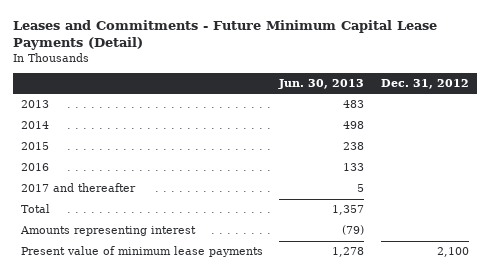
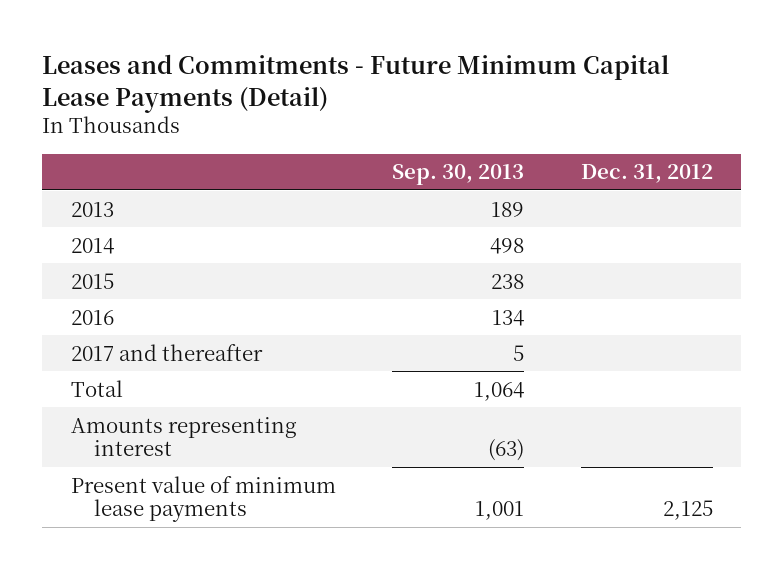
[278,79,365,90] Jun. 30, 2013 -> none
none -> [392,164,525,186] Sep. 30, 2013
[436,247,469,258] 2,100 -> [662,500,713,521] 2,125

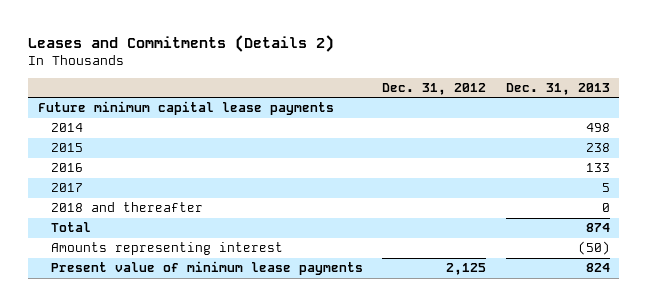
[42,53,670,113] Leases and Commitments - Future Minimum Capital Lease Payments (Detail) -> [28,35,335,53] Leases and Commitments (Details 2)
[392,164,525,186] Sep. 30, 2013 -> none
none -> [505,82,610,95] Dec. 31, 2013
[70,201,114,217] 2013 -> none
none -> [38,101,335,116] Future minimum capital lease payments
[70,343,263,361] 2017 and thereafter -> [50,183,83,193] 2017
none -> [50,202,203,213] 2018 and thereafter

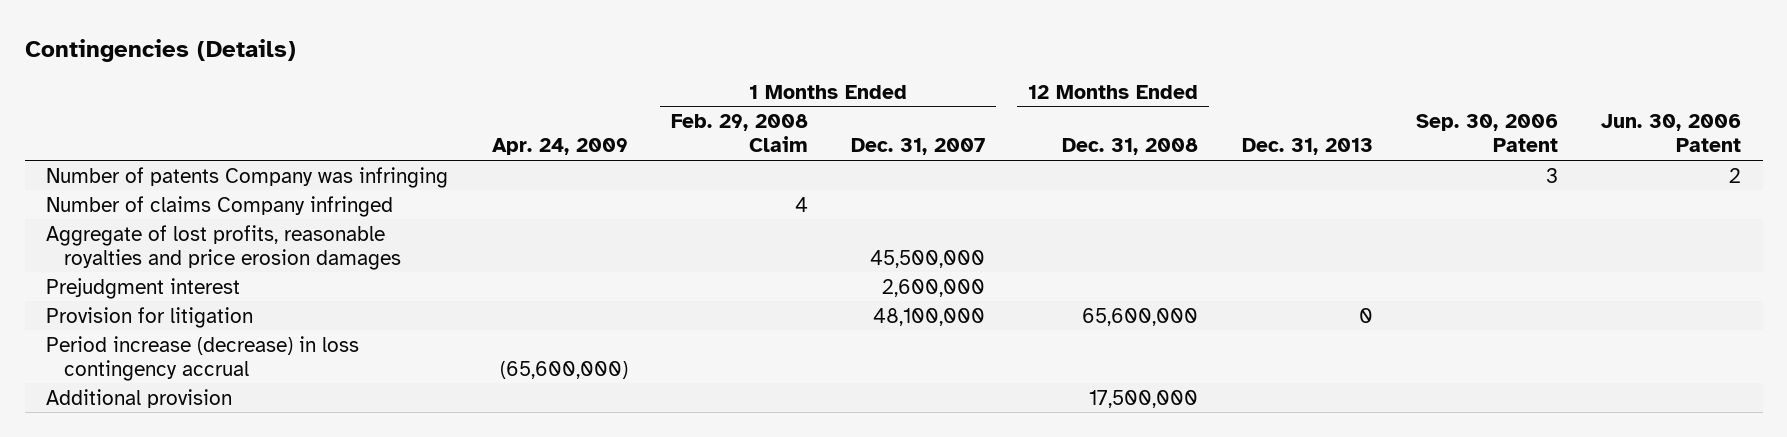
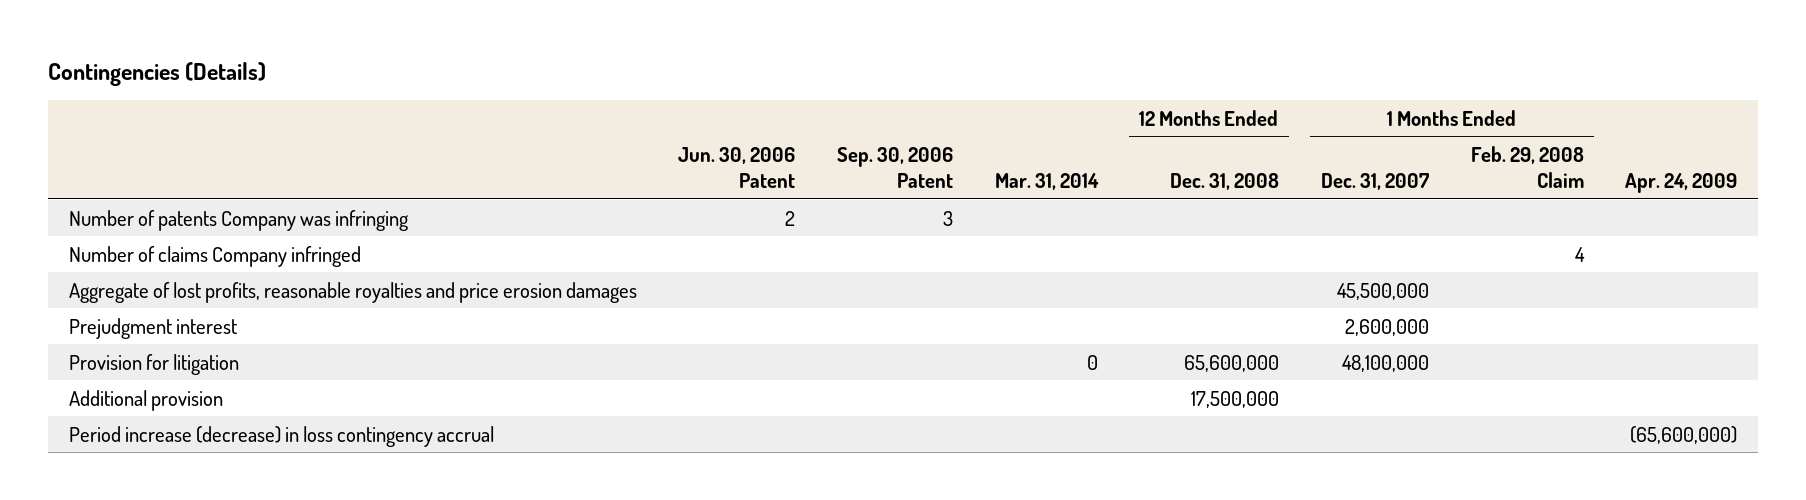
[1241,138,1373,156] Dec. 31, 2013 -> none
none -> [995,173,1100,191] Mar. 31, 2014
[46,335,360,381] Period increase (decrease) in loss contingency accrual -> [68,425,494,447] Period increase (decrease) in loss contingency accrual

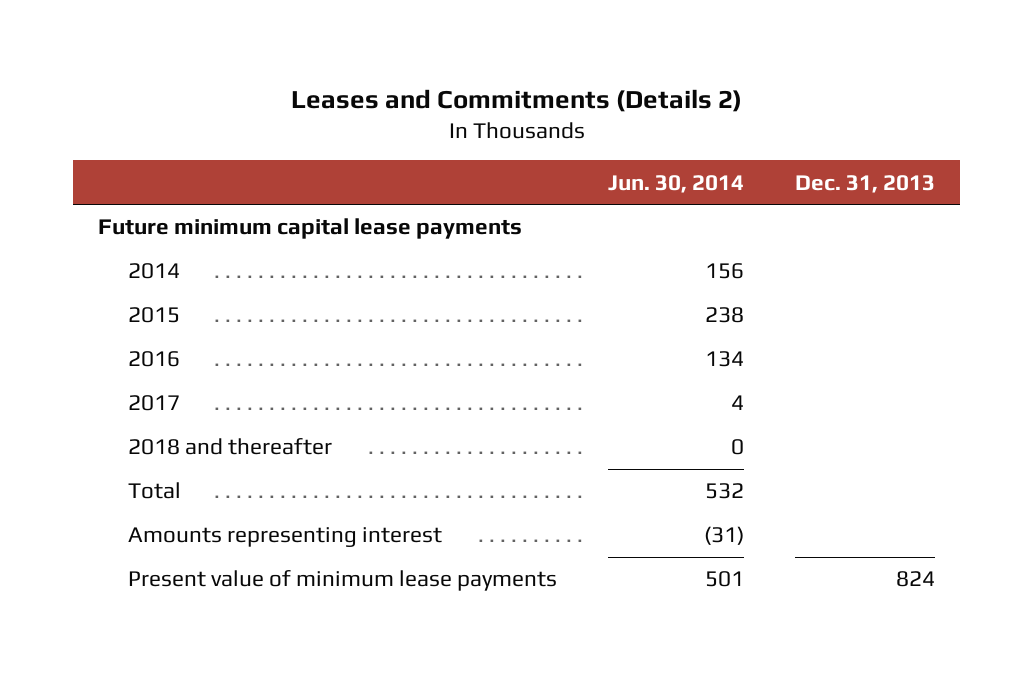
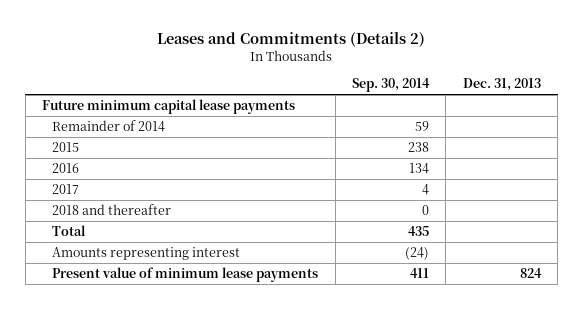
[608,174,745,193] Jun. 30, 2014 -> none
none -> [351,78,430,93] Sep. 30, 2014
[128,263,181,280] 2014 -> [52,119,166,132] Remainder of 2014

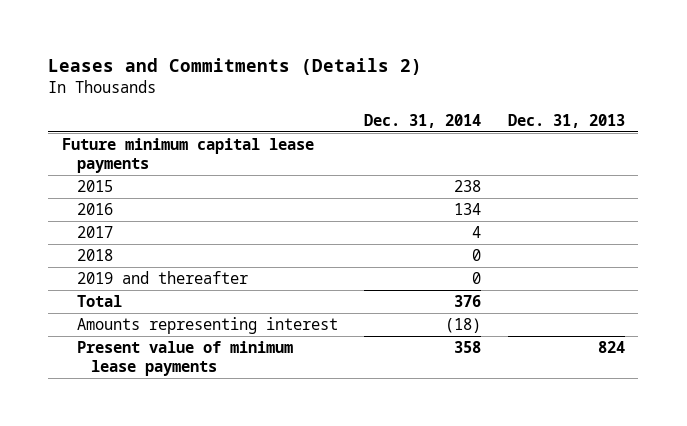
[351,78,430,93] Sep. 30, 2014 -> none
none -> [364,113,482,128] Dec. 31, 2014
[52,119,166,132] Remainder of 2014 -> none
none -> [76,249,113,262] 2018
[52,203,172,215] 2018 and thereafter -> [76,271,248,285] 2019 and thereafter

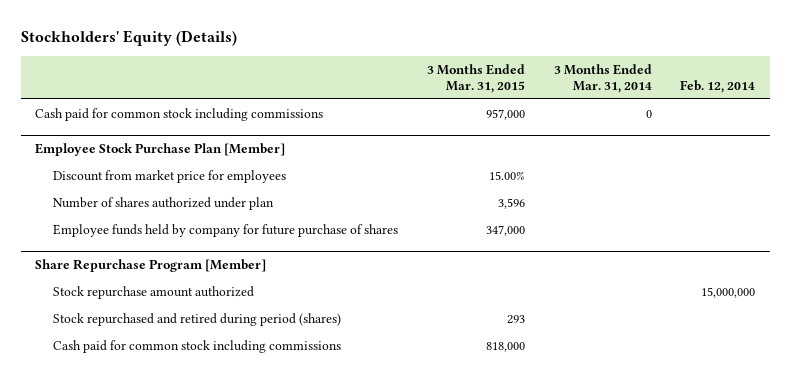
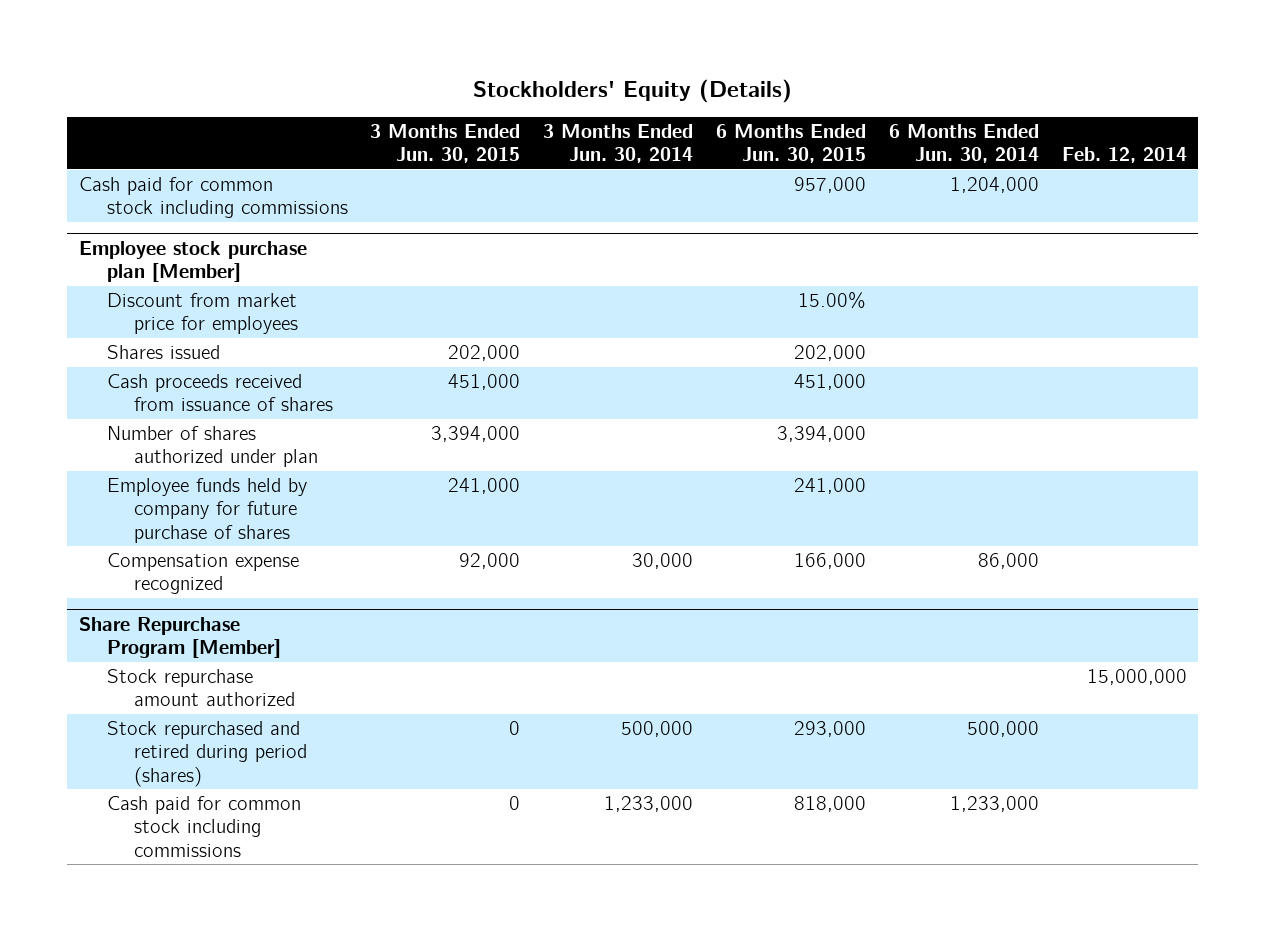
[426,63,525,93] 3 Months Ended Mar. 31, 2015 -> none
[553,63,652,93] 3 Months Ended Mar. 31, 2014 -> none
none -> [370,123,521,164] 3 Months Ended Jun. 30, 2015
none -> [543,123,694,164] 3 Months Ended Jun. 30, 2014
none -> [716,123,867,164] 6 Months Ended Jun. 30, 2015
none -> [889,123,1040,164] 6 Months Ended Jun. 30, 2014
[35,142,286,156] Employee Stock Purchase Plan [Member] -> [78,240,307,283] Employee stock purchase plan [Member]
none -> [106,345,220,360] Shares issued
none -> [106,374,334,412] Cash proceeds received from issuance of shares
none -> [106,553,299,595] Compensation expense recognized

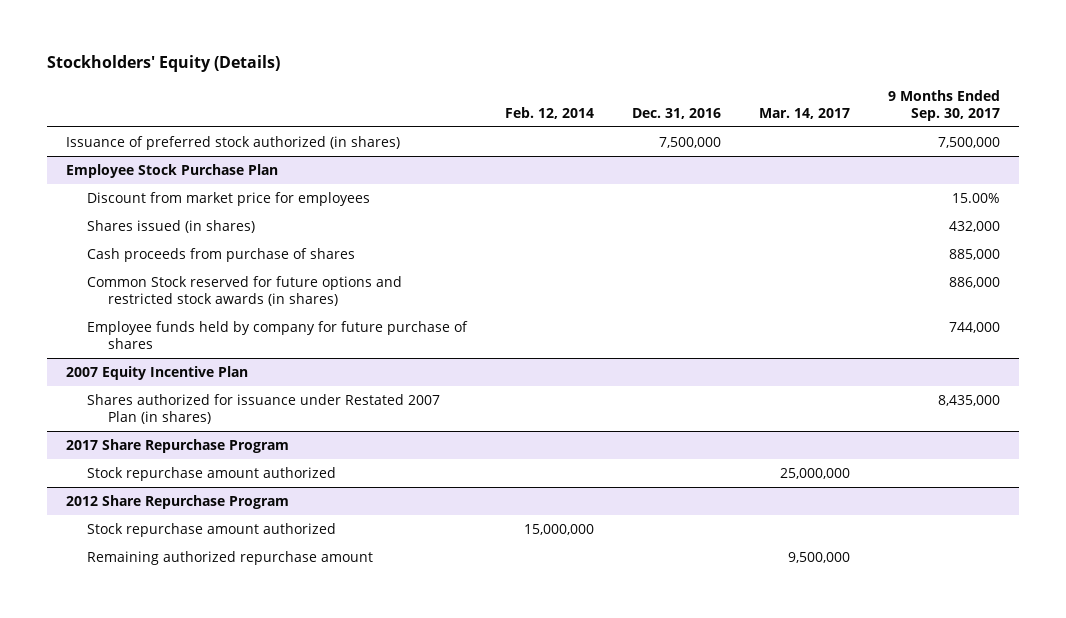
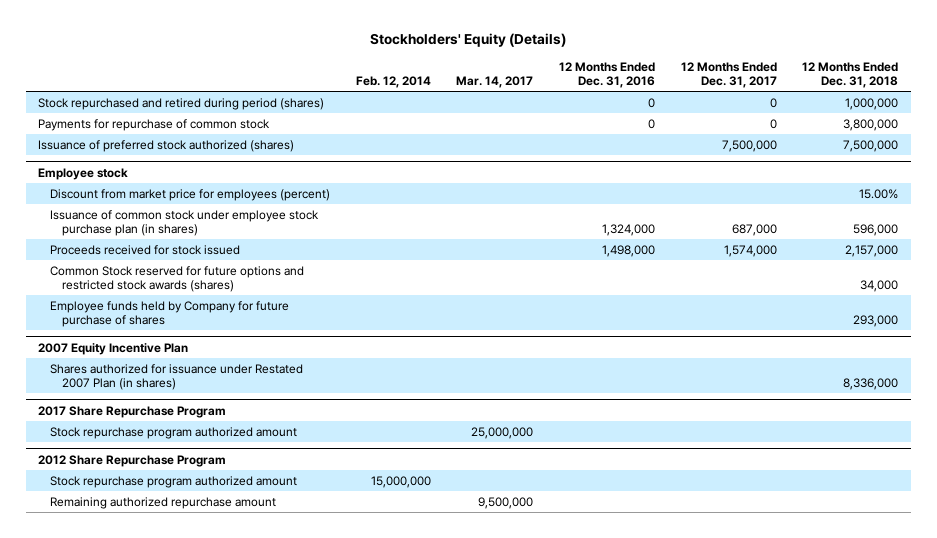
[631,107,721,119] Dec. 31, 2016 -> none
[887,89,1000,121] 9 Months Ended Sep. 30, 2017 -> none
none -> [559,62,656,89] 12 Months Ended Dec. 31, 2016
none -> [680,62,777,89] 12 Months Ended Dec. 31, 2017
none -> [802,62,899,89] 12 Months Ended Dec. 31, 2018
[86,247,355,262] Cash proceeds from purchase of shares -> none
none -> [38,97,325,110] Stock repurchased and retired during period (shares)
none -> [38,118,271,131] Payments for repurchase of common stock
[65,135,400,150] Issuance of preferred stock authorized (in shares) -> [38,139,295,152] Issuance of preferred stock authorized (shares)
[65,163,278,178] Employee Stock Purchase Plan -> [38,167,129,180] Employee stock
[86,191,370,206] Discount from market price for employees -> [50,188,331,201] Discount from market price for employees (percent)
[86,219,255,233] Shares issued (in shares) -> [50,209,320,236] Issuance of common stock under employee stock purchase plan (in shares)
none -> [50,244,241,255] Proceeds received for stock issued
[86,275,402,306] Common Stock reserved for future options and restricted stock awards (in shares) -> [50,265,305,292] Common Stock reserved for future options and restricted stock awards (shares)
[86,320,468,349] Employee funds held by company for future purchase of shares -> [50,300,290,327] Employee funds held by Company for future purchase of shares
[86,466,336,481] Stock repurchase amount authorized -> [50,426,298,439] Stock repurchase program authorized amount
[86,522,336,537] Stock repurchase amount authorized -> [50,475,298,488] Stock repurchase program authorized amount

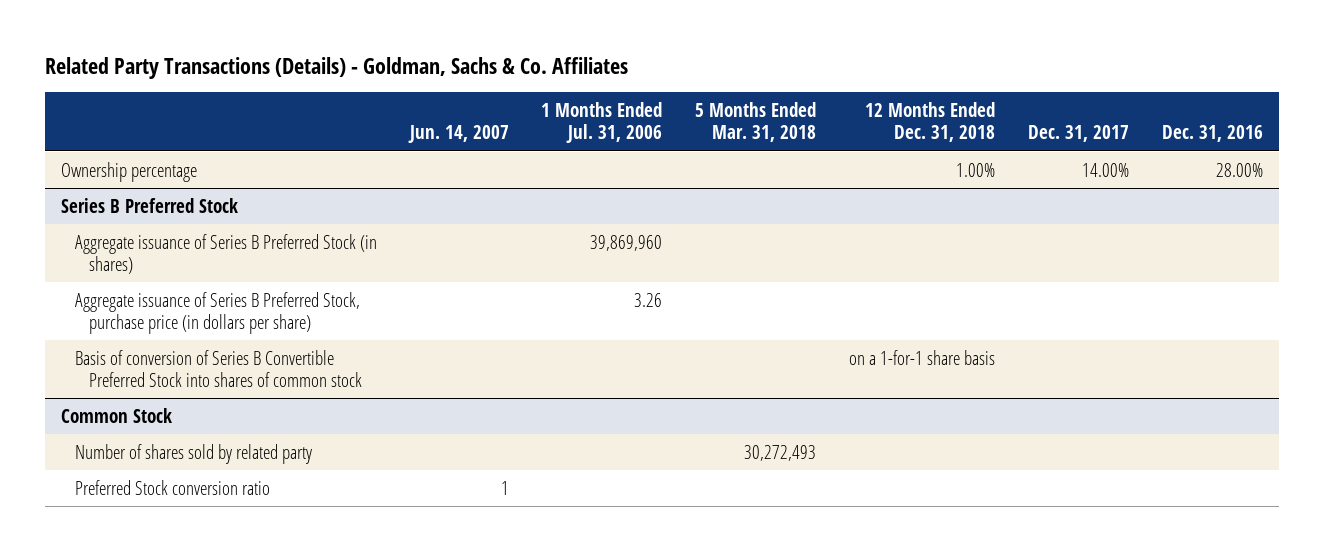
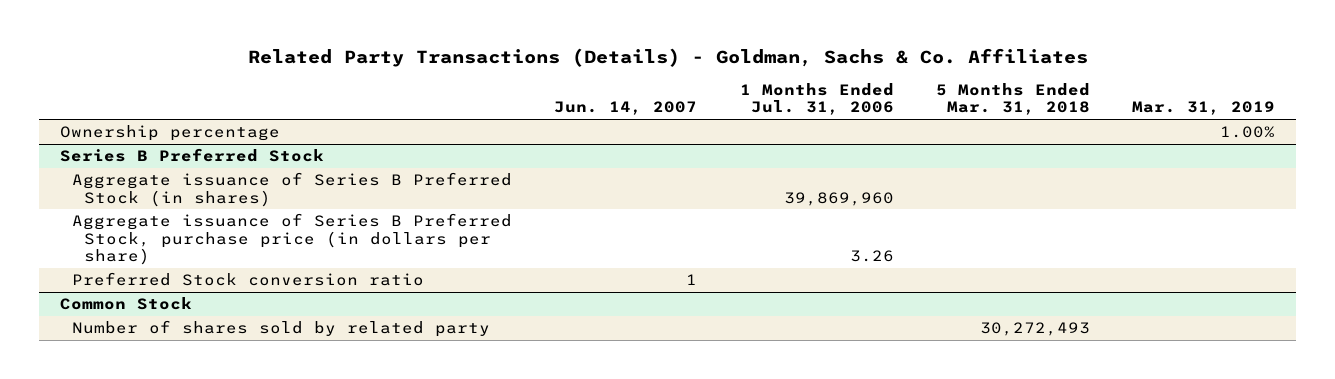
[865,102,996,143] 12 Months Ended Dec. 31, 2018 -> none
[1027,125,1129,143] Dec. 31, 2017 -> none
[1161,125,1263,143] Dec. 31, 2016 -> none
none -> [1131,101,1275,116] Mar. 31, 2019
[74,349,362,387] Basis of conversion of Series B Convertible Preferred Stock into shares of common stock -> none
none -> [72,272,425,287] Preferred Stock conversion ratio
[74,479,270,495] Preferred Stock conversion ratio -> none

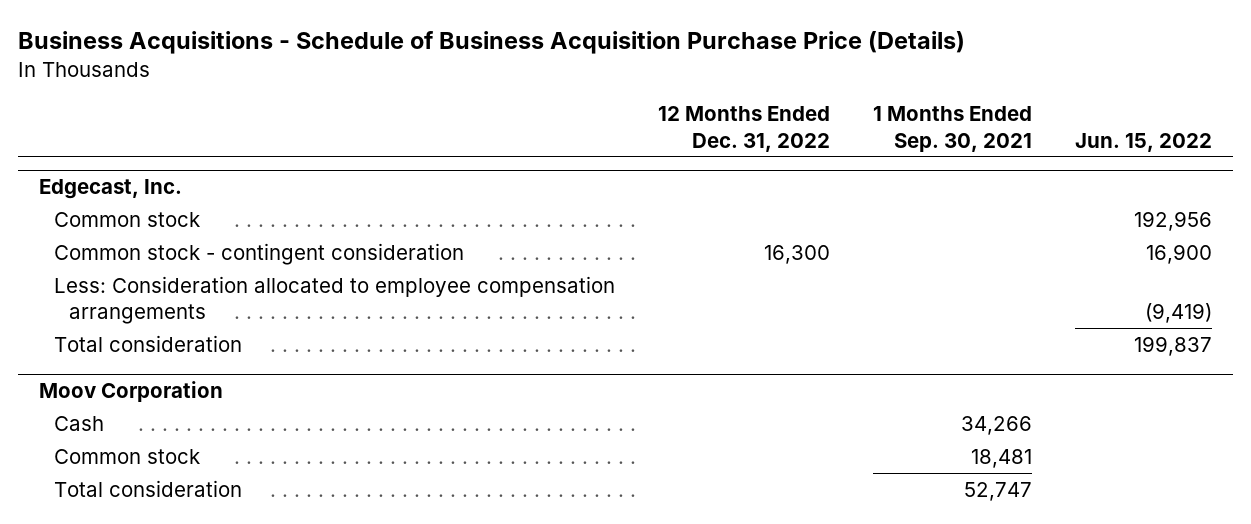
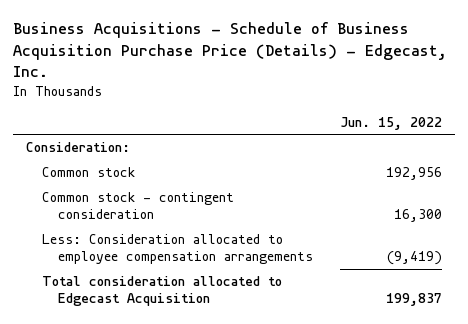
[17,31,965,55] Business Acquisitions - Schedule of Business Acquisition Purchase Price (Details) -> [13,22,448,78] Business Acquisitions - Schedule of Business Acquisition Purchase Price (Details) - Edgecast, Inc.
[657,106,830,152] 12 Months Ended Dec. 31, 2022 -> none
[872,106,1032,152] 1 Months Ended Sep. 30, 2021 -> none
[39,178,183,199] Edgecast, Inc. -> none
none -> [26,142,131,153] Consideration:
[1145,243,1212,264] 16,900 -> [393,209,442,223] 16,300
[39,380,224,402] Moov Corporation -> none
[53,415,104,431] Cash -> none
[53,448,200,464] Common stock -> none
[53,479,242,497] Total consideration -> none
[53,334,242,352] Total consideration -> [42,276,283,307] Total consideration allocated to Edgecast Acquisition

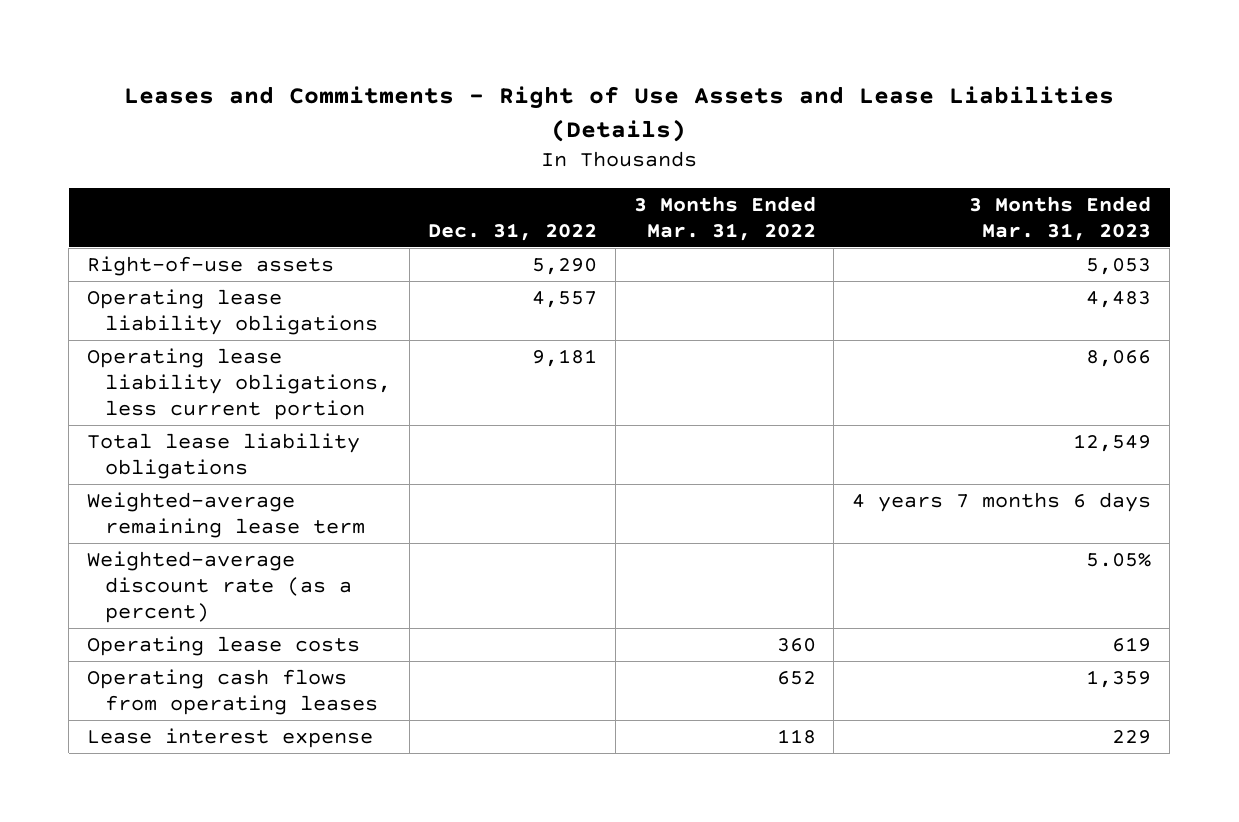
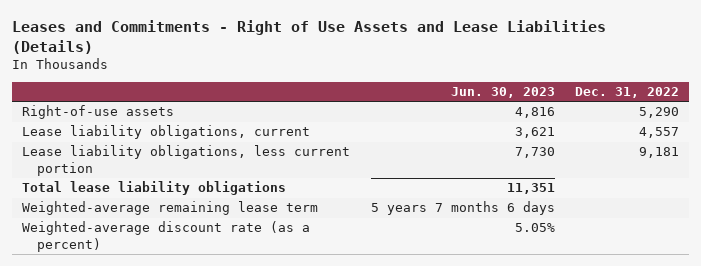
[633,195,816,241] 3 Months Ended Mar. 31, 2022 -> none
[969,195,1152,241] 3 Months Ended Mar. 31, 2023 -> none
none -> [450,87,555,99] Jun. 30, 2023
[87,288,378,335] Operating lease liability obligations -> [22,125,311,140] Lease liability obligations, current
[87,347,391,420] Operating lease liability obligations, less current portion -> [22,145,351,176] Lease liability obligations, less current portion
[87,635,361,656] Operating lease costs -> none
[87,668,378,715] Operating cash flows from operating leases -> none
[87,727,374,748] Lease interest expense -> none

